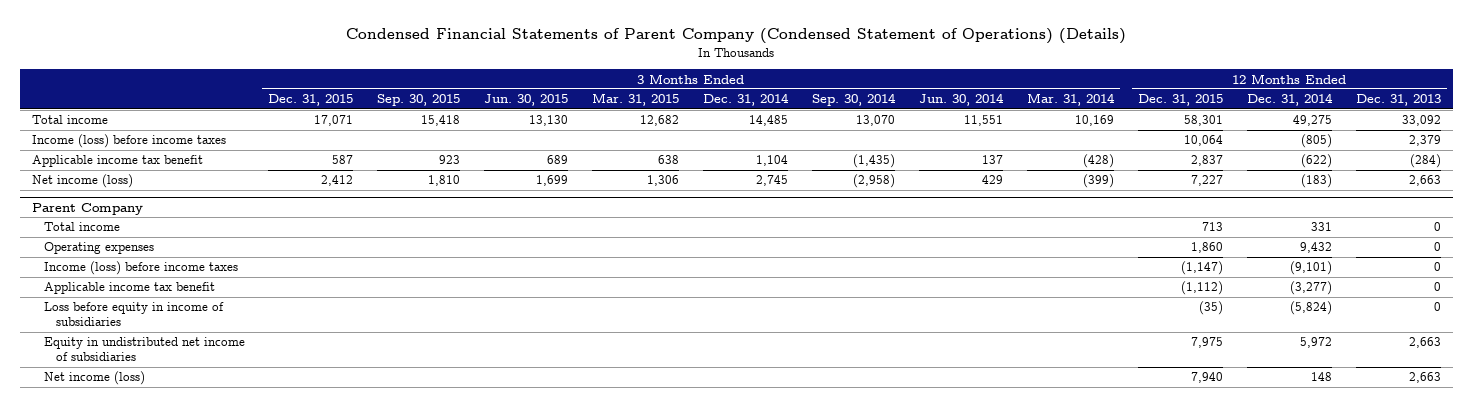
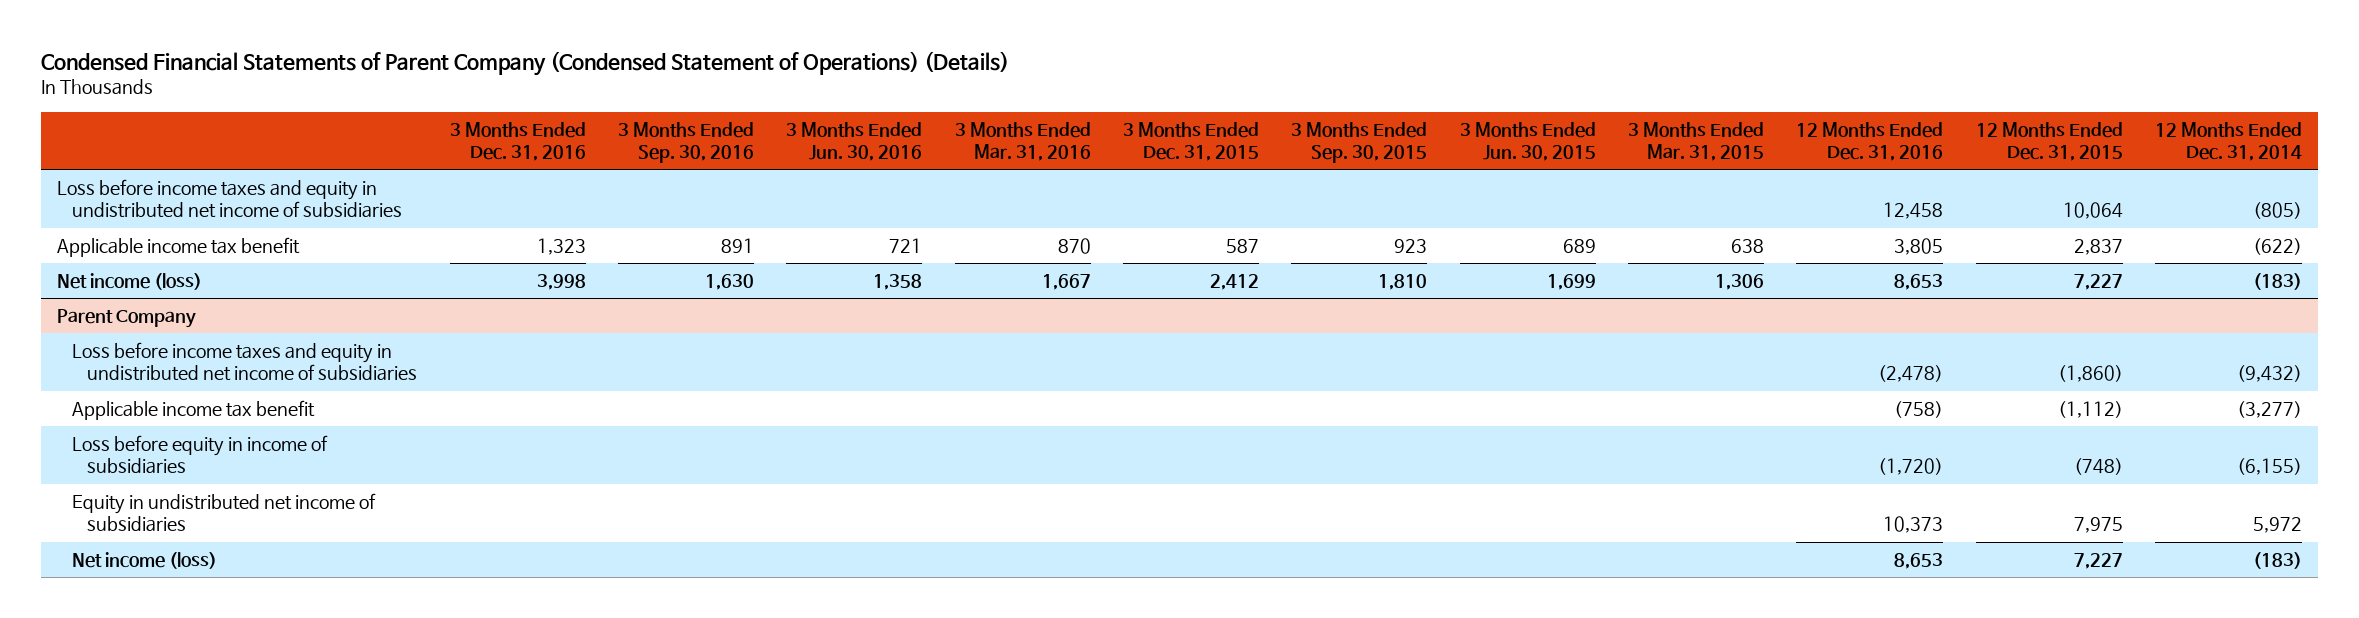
[703,93,790,107] Dec. 31, 2014 -> none
[812,93,897,107] Sep. 30, 2014 -> none
[918,93,1004,107] Jun. 30, 2014 -> none
[1026,93,1115,107] Mar. 31, 2014 -> none
[1355,94,1441,107] Dec. 31, 2013 -> none
none -> [449,121,586,161] 3 Months Ended Dec. 31, 2016
none -> [617,121,754,163] 3 Months Ended Sep. 30, 2016
none -> [786,121,923,161] 3 Months Ended Jun. 30, 2016
none -> [954,121,1091,161] 3 Months Ended Mar. 31, 2016
none -> [1796,121,1944,161] 12 Months Ended Dec. 31, 2016
[31,115,108,125] Total income -> none
[31,134,226,149] Income (loss) before income taxes -> [57,179,403,219] Loss before income taxes and equity in undistributed net income of subsidiaries
[43,222,120,232] Total income -> none
[43,242,154,255] Operating expenses -> none
[43,261,238,276] Income (loss) before income taxes -> [72,342,418,382] Loss before income taxes and equity in undistributed net income of subsidiaries
[1180,261,1223,276] (1,147) -> [2057,365,2123,383] (1,860)
[1289,261,1332,276] (9,101) -> [2237,365,2303,383] (9,432)
[1198,301,1223,316] (35) -> [2073,458,2123,476] (748)
[1289,301,1332,316] (5,824) -> [2237,458,2303,476] (6,155)
[1190,372,1223,384] 7,940 -> [2073,553,2123,570] 7,227
[1310,372,1332,382] 148 -> [2253,552,2303,570] (183)

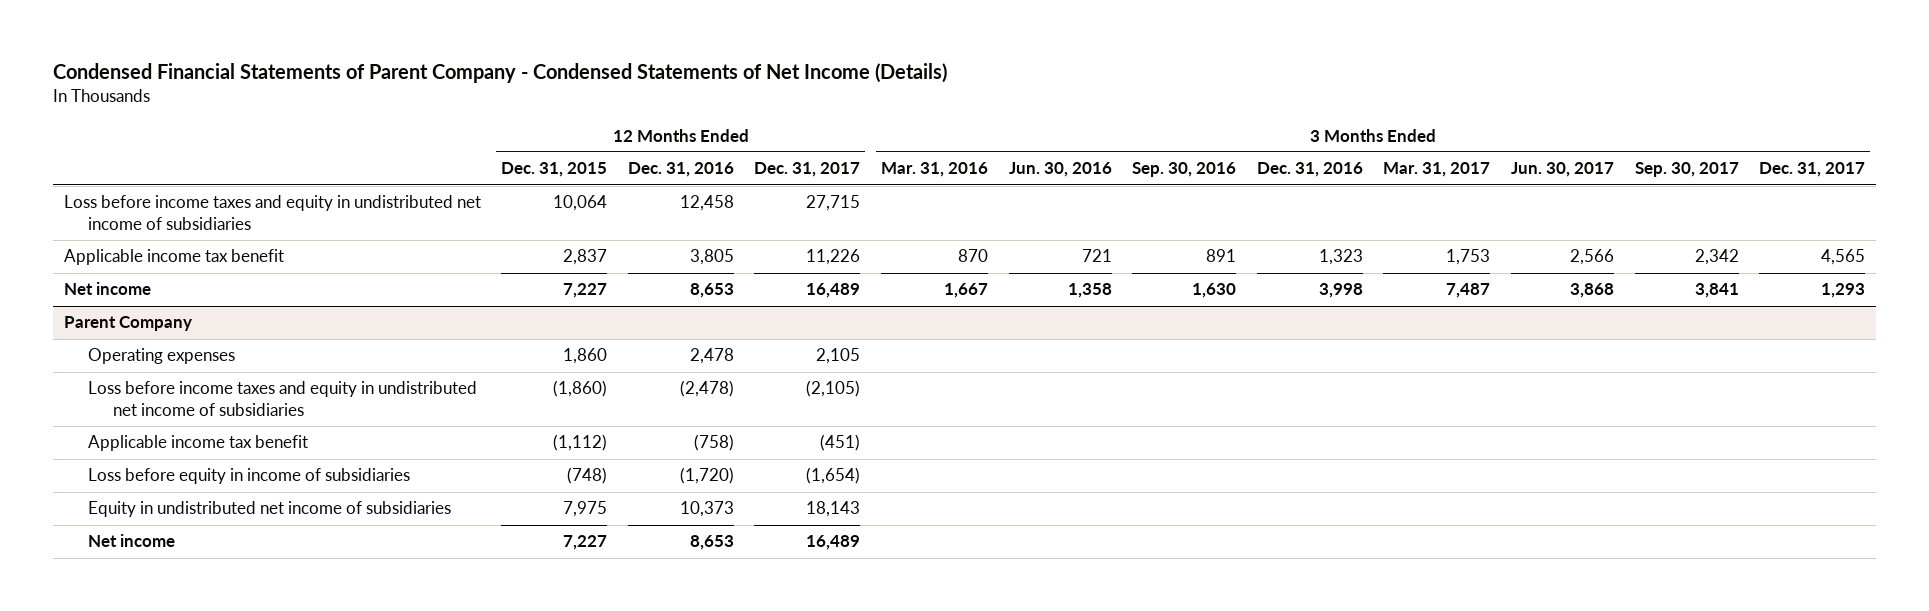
[41,51,1010,77] Condensed Financial Statements of Parent Company (Condensed Statement of Operations) (Details) -> [53,63,948,84] Condensed Financial Statements of Parent Company - Condensed Statements of Net Income (Details)
[1122,121,1259,161] 3 Months Ended Dec. 31, 2015 -> none
[1291,121,1428,163] 3 Months Ended Sep. 30, 2015 -> none
[1459,121,1596,161] 3 Months Ended Jun. 30, 2015 -> none
[1628,121,1765,161] 3 Months Ended Mar. 31, 2015 -> none
[2155,121,2303,161] 12 Months Ended Dec. 31, 2014 -> none
none -> [754,162,861,178] Dec. 31, 2017
none -> [1383,162,1491,178] Mar. 31, 2017
none -> [1510,162,1614,178] Jun. 30, 2017
none -> [1634,162,1739,178] Sep. 30, 2017
none -> [1759,162,1866,178] Dec. 31, 2017
[57,273,203,291] Net income (loss) -> [63,282,151,296] Net income
none -> [88,348,236,365] Operating expenses
[72,552,218,570] Net income (loss) -> [88,534,176,548] Net income

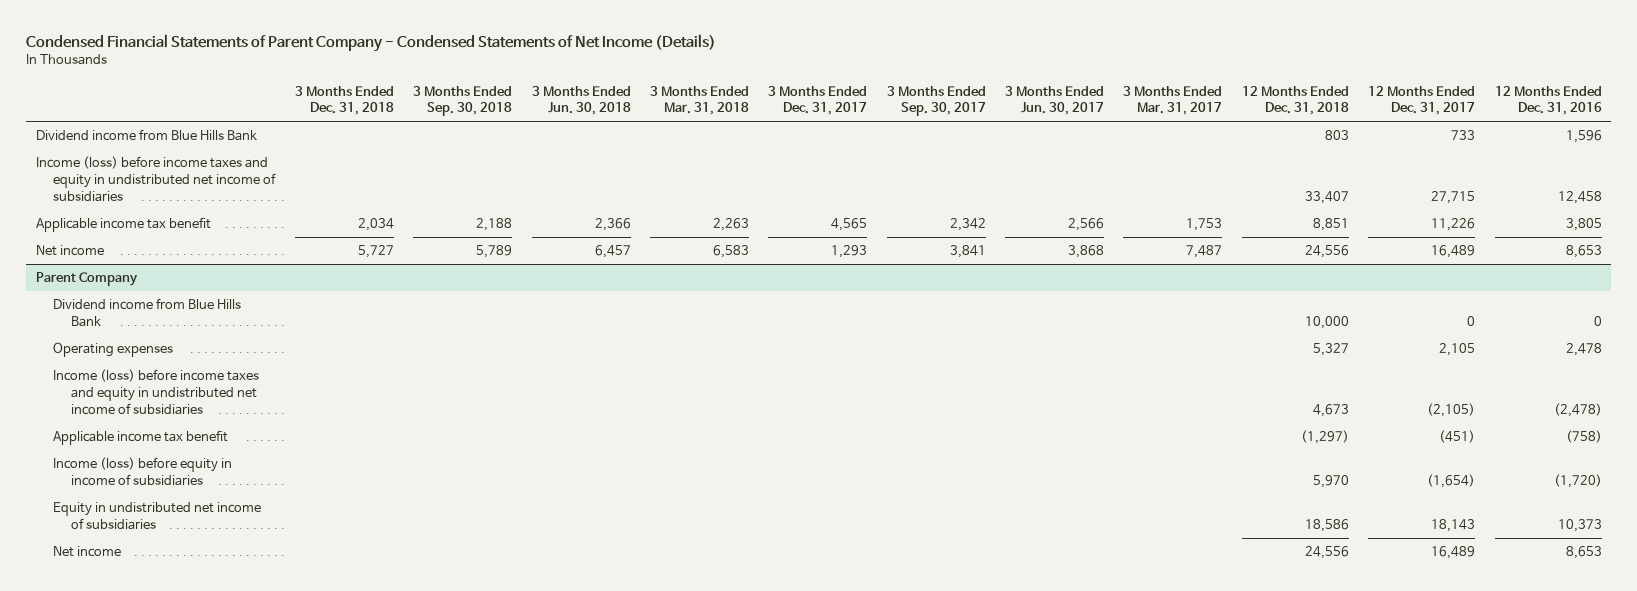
[501,162,608,178] Dec. 31, 2015 -> none
[880,162,988,178] Mar. 31, 2016 -> none
[1008,162,1112,178] Jun. 30, 2016 -> none
[1132,162,1237,178] Sep. 30, 2016 -> none
[1256,162,1363,178] Dec. 31, 2016 -> none
none -> [294,85,394,116] 3 Months Ended Dec. 31, 2018
none -> [413,85,513,117] 3 Months Ended Sep. 30, 2018
none -> [531,85,631,116] 3 Months Ended Jun. 30, 2018
none -> [649,85,749,116] 3 Months Ended Mar. 31, 2018
none -> [1241,85,1349,116] 12 Months Ended Dec. 31, 2018
none -> [35,129,257,142] Dividend income from Blue Hills Bank
[63,195,481,230] Loss before income taxes and equity in undistributed net income of subsidiaries -> [35,156,277,202] Income (loss) before income taxes and equity in undistributed net income of subsidiaries
none -> [53,298,242,328] Dividend income from Blue Hills Bank
[88,381,478,416] Loss before income taxes and equity in undistributed net income of subsidiaries -> [53,369,260,415] Income (loss) before income taxes and equity in undistributed net income of subsidiaries
[88,468,411,485] Loss before equity in income of subsidiaries -> [53,457,233,487] Income (loss) before equity in income of subsidiaries

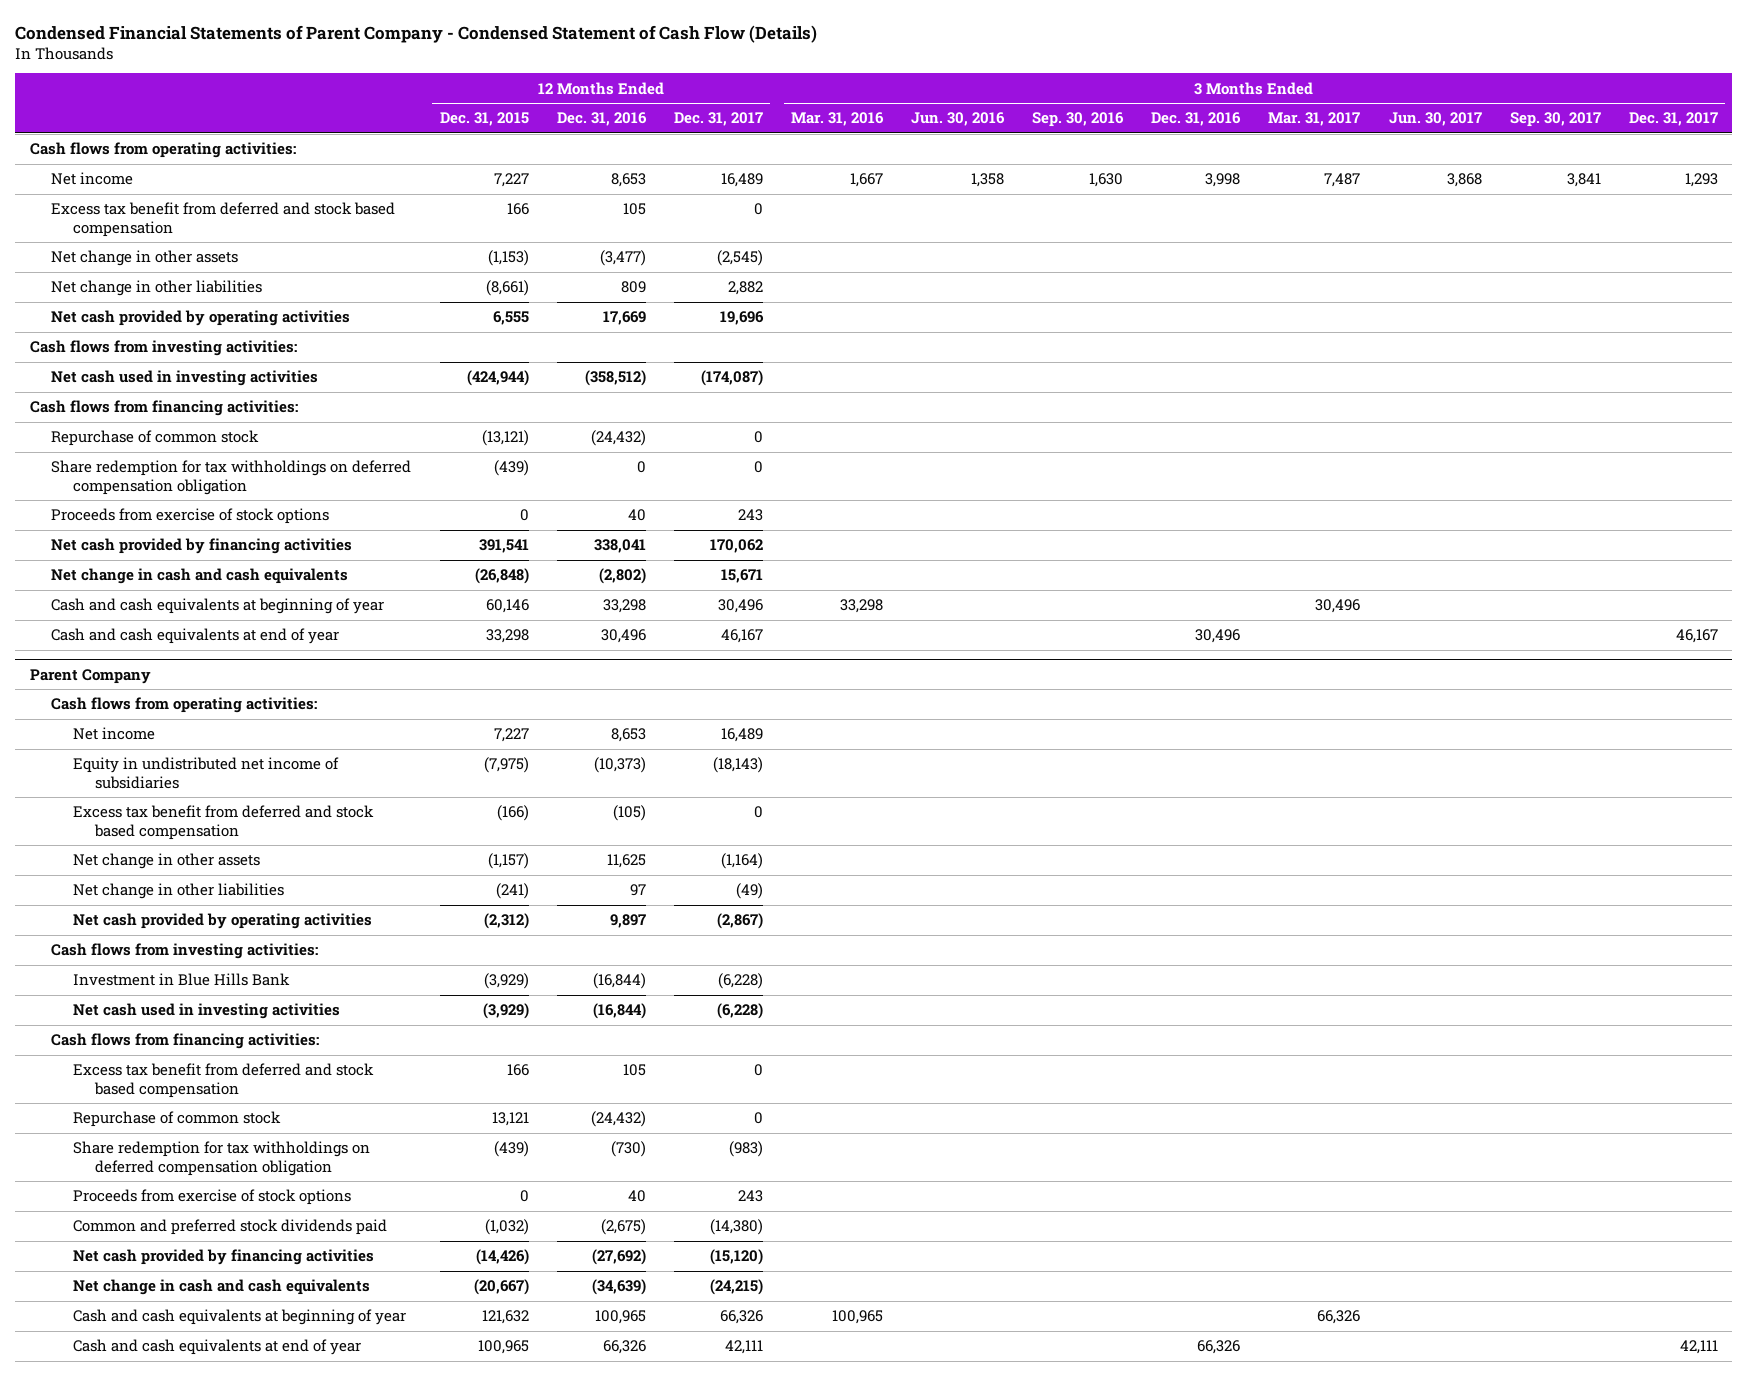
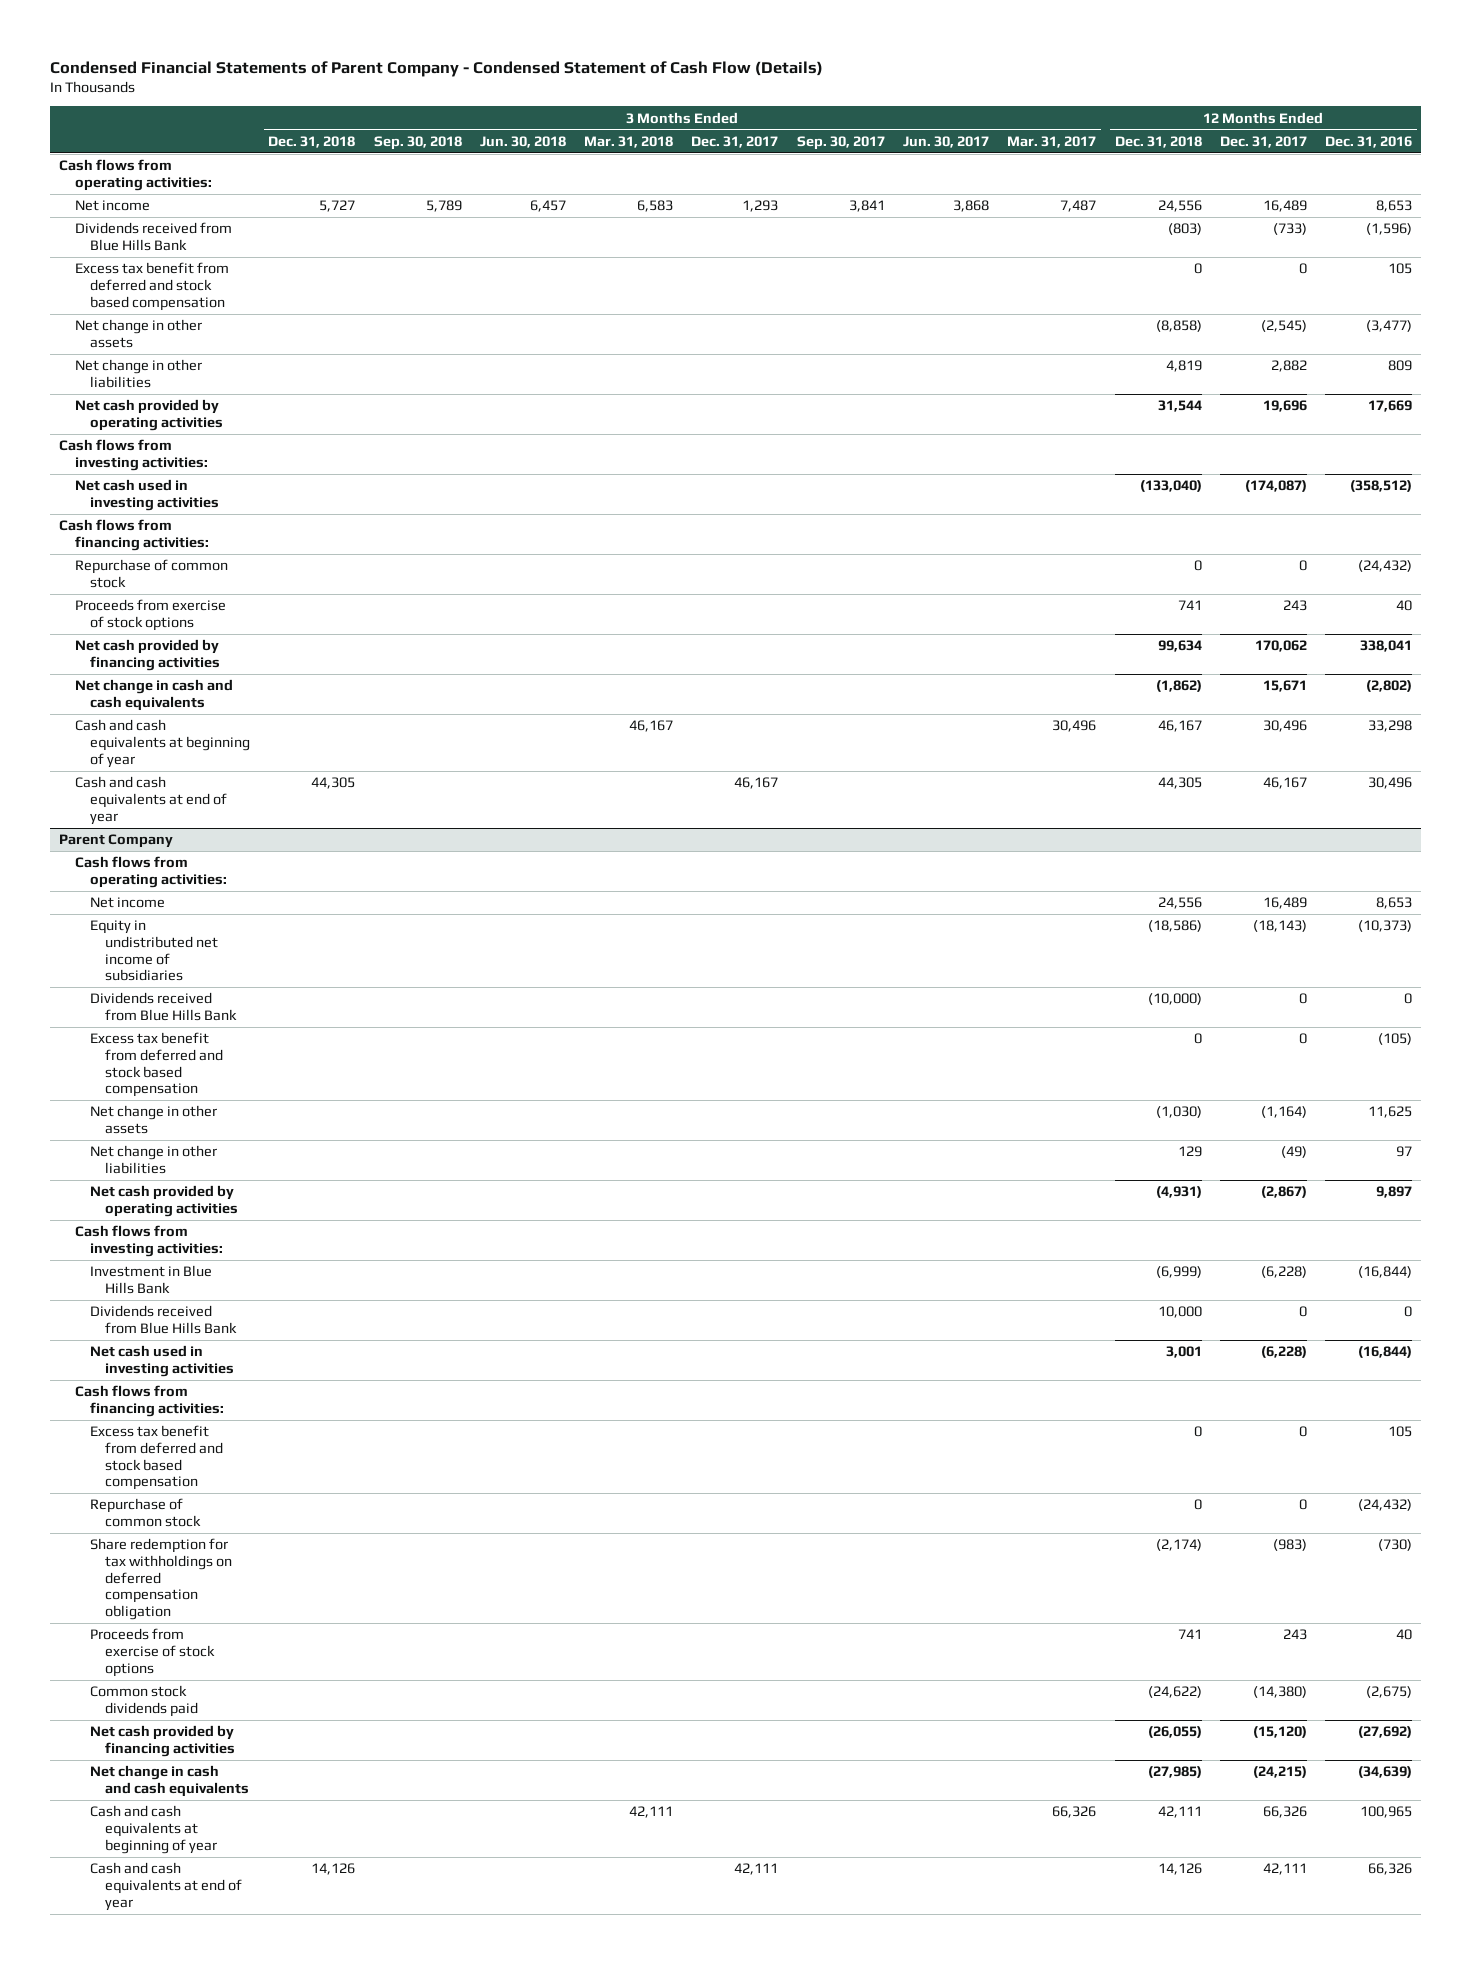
[439,112,529,127] Dec. 31, 2015 -> none
[790,112,884,127] Mar. 31, 2016 -> none
[911,112,1006,127] Jun. 30, 2016 -> none
[1032,112,1125,128] Sep. 30, 2016 -> none
[1151,112,1242,127] Dec. 31, 2016 -> none
none -> [268,135,356,148] Dec. 31, 2018
none -> [373,135,462,150] Sep. 30, 2018
none -> [479,135,566,148] Jun. 30, 2018
none -> [584,135,674,148] Mar. 31, 2018
none -> [1114,135,1202,148] Dec. 31, 2018
none -> [74,222,232,251] Dividends received from Blue Hills Bank
[51,460,412,495] Share redemption for tax withholdings on deferred compensation obligation -> none
none -> [90,992,238,1021] Dividends received from Blue Hills Bank
none -> [90,1305,238,1334] Dividends received from Blue Hills Bank
[73,1219,388,1236] Common and preferred stock dividends paid -> [90,1685,199,1717] Common stock dividends paid

